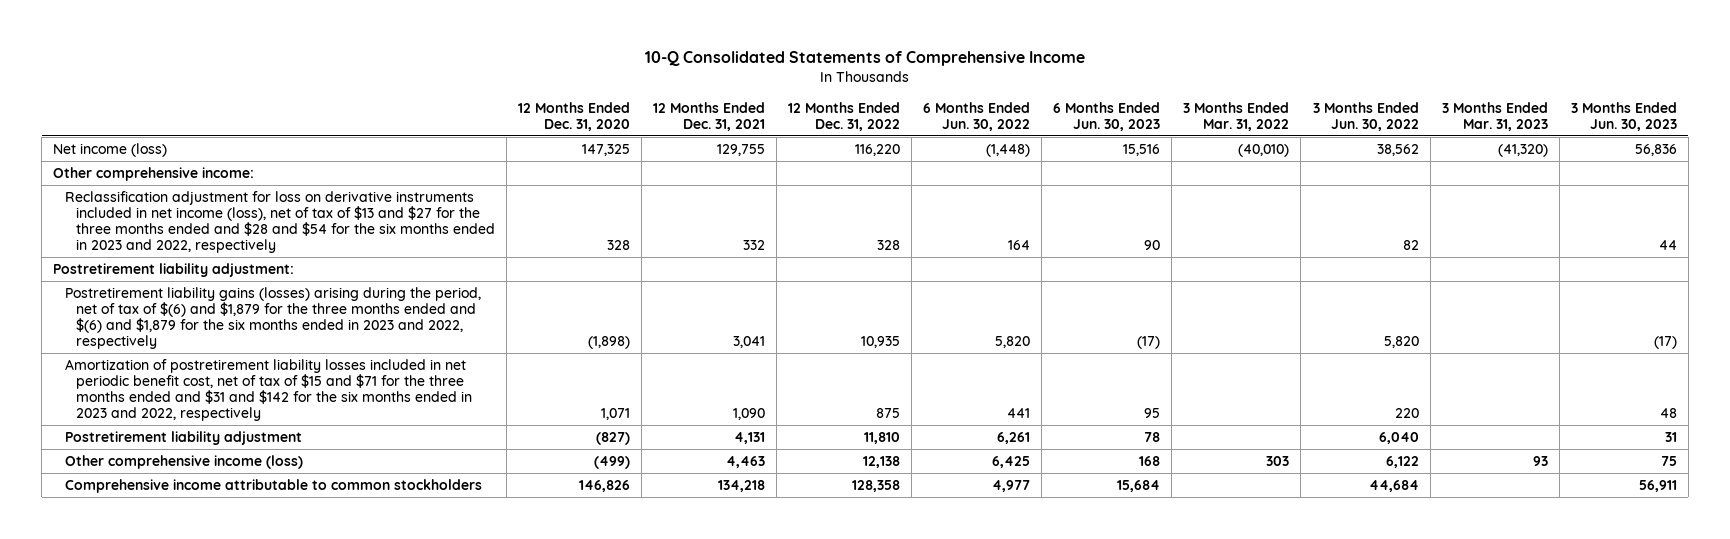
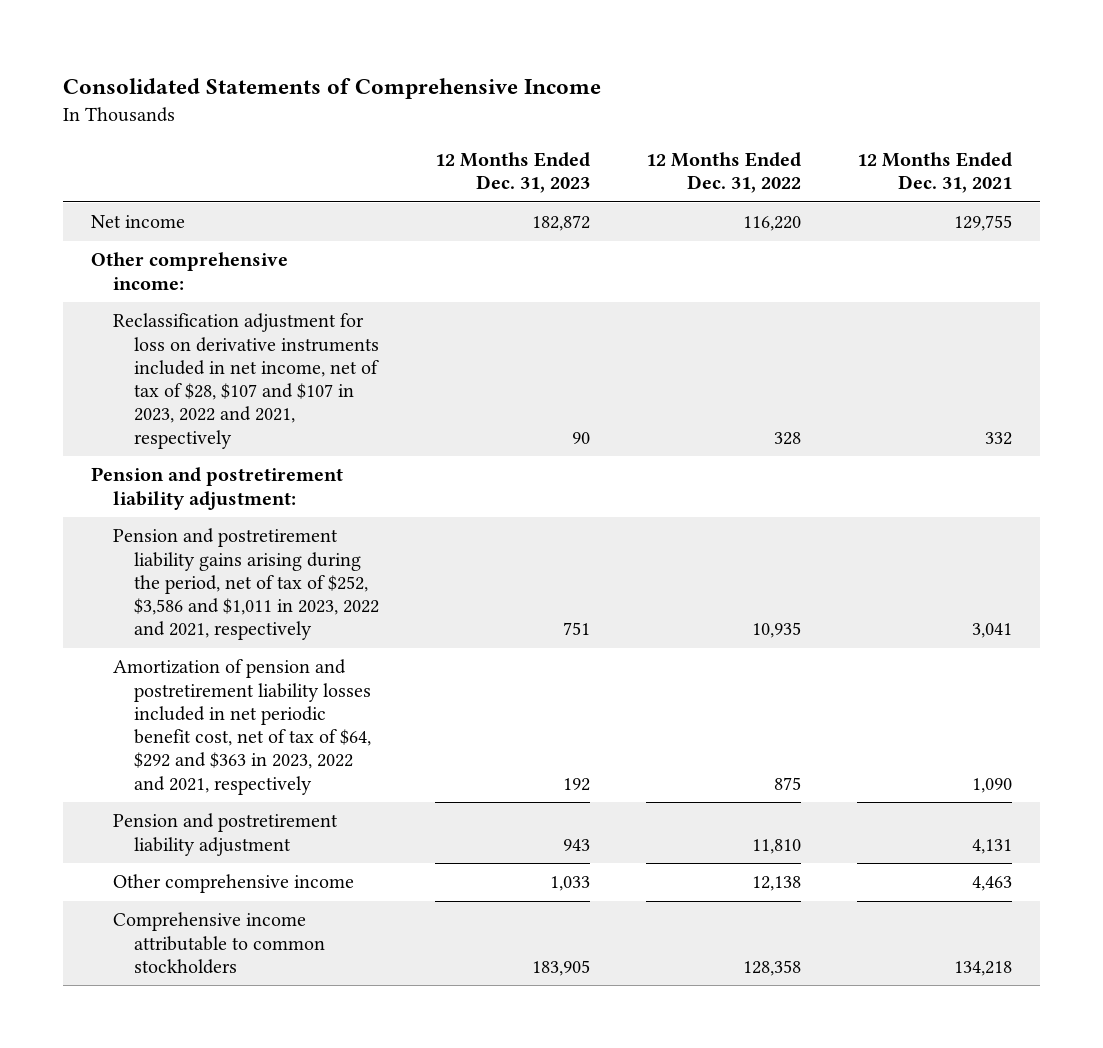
[645,51,1086,67] 10-Q Consolidated Statements of Comprehensive Income -> [63,78,602,100] Consolidated Statements of Comprehensive Income
[517,101,630,131] 12 Months Ended Dec. 31, 2020 -> none
[923,101,1031,131] 6 Months Ended Jun. 30, 2022 -> none
[1053,101,1161,131] 6 Months Ended Jun. 30, 2023 -> none
[1183,101,1290,131] 3 Months Ended Mar. 31, 2022 -> none
[1312,101,1419,131] 3 Months Ended Jun. 30, 2022 -> none
[1441,101,1548,131] 3 Months Ended Mar. 31, 2023 -> none
[1570,101,1677,131] 3 Months Ended Jun. 30, 2023 -> none
none -> [435,152,591,194] 12 Months Ended Dec. 31, 2023
[53,142,168,157] Net income (loss) -> [91,215,186,229] Net income
[64,190,495,253] Reclassification adjustment for loss on derivative instruments included in net income (loss), net of tax of $13 and $27 for the three months ended and $28 and $54 for the six months ended in 2023 and 2022, respectively -> [112,313,380,449] Reclassification adjustment for loss on derivative instruments included in net income, net of tax of $28, $107 and $107 in 2023, 2022 and 2021, respectively
[53,262,295,277] Postretirement liability adjustment: -> [91,467,344,510] Pension and postretirement liability adjustment:
[64,286,481,349] Postretirement liability gains (losses) arising during the period, net of tax of $(6) and $1,879 for the three months ended and $(6) and $1,879 for the six months ended in 2023 and 2022, respectively -> [112,528,380,641] Pension and postretirement liability gains arising during the period, net of tax of $252, $3,586 and $1,011 in 2023, 2022 and 2021, respectively
[64,358,472,421] Amortization of postretirement liability losses included in net periodic benefit cost, net of tax of $15 and $71 for the three months ended and $31 and $142 for the six months ended in 2023 and 2022, respectively -> [112,659,372,795] Amortization of pension and postretirement liability losses included in net periodic benefit cost, net of tax of $64, $292 and $363 in 2023, 2022 and 2021, respectively
[64,430,302,445] Postretirement liability adjustment -> [112,813,338,856] Pension and postretirement liability adjustment
[64,454,303,469] Other comprehensive income (loss) -> [112,874,354,894] Other comprehensive income

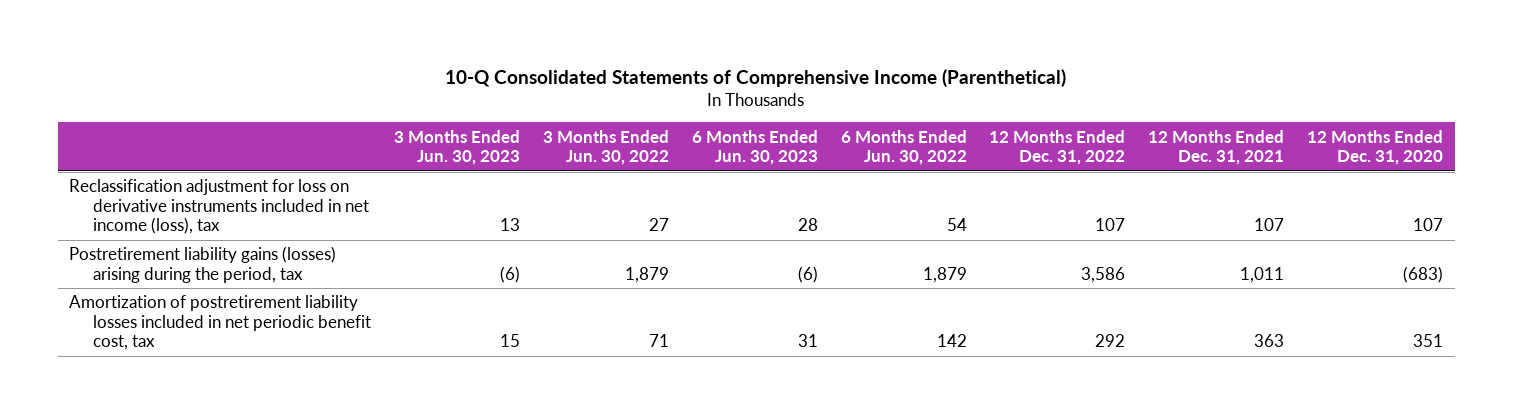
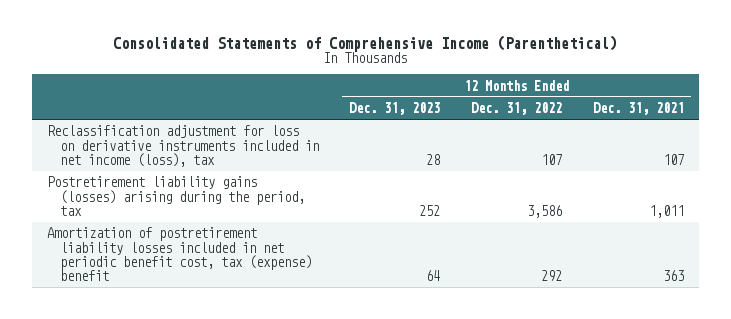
[445,68,1067,87] 10-Q Consolidated Statements of Comprehensive Income (Parenthetical) -> [113,34,618,52] Consolidated Statements of Comprehensive Income (Parenthetical)
[393,129,520,166] 3 Months Ended Jun. 30, 2023 -> none
[542,129,669,166] 3 Months Ended Jun. 30, 2022 -> none
[691,129,818,166] 6 Months Ended Jun. 30, 2023 -> none
[840,129,967,166] 6 Months Ended Jun. 30, 2022 -> none
[1307,129,1444,166] 12 Months Ended Dec. 31, 2020 -> none
none -> [349,102,441,116] Dec. 31, 2023
[69,295,372,351] Amortization of postretirement liability losses included in net periodic benefit cost, tax -> [46,227,312,281] Amortization of postretirement liability losses included in net periodic benefit cost, tax (expense) benefit

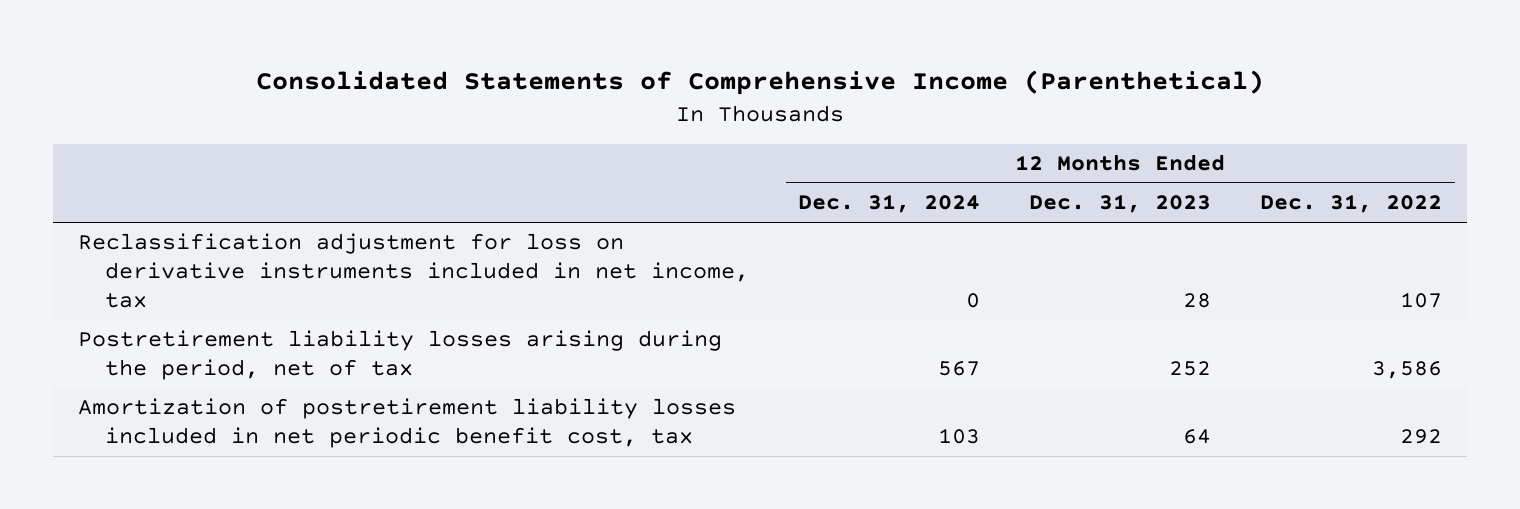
[592,102,684,116] Dec. 31, 2021 -> none
none -> [798,194,981,214] Dec. 31, 2024
[46,125,319,167] Reclassification adjustment for loss on derivative instruments included in net income (loss), tax -> [77,233,750,308] Reclassification adjustment for loss on derivative instruments included in net income, tax
[46,176,305,216] Postretirement liability gains (losses) arising during the period, tax -> [77,330,722,381] Postretirement liability losses arising during the period, net of tax
[46,227,312,281] Amortization of postretirement liability losses included in net periodic benefit cost, tax (expense) benefit -> [77,398,736,449] Amortization of postretirement liability losses included in net periodic benefit cost, tax

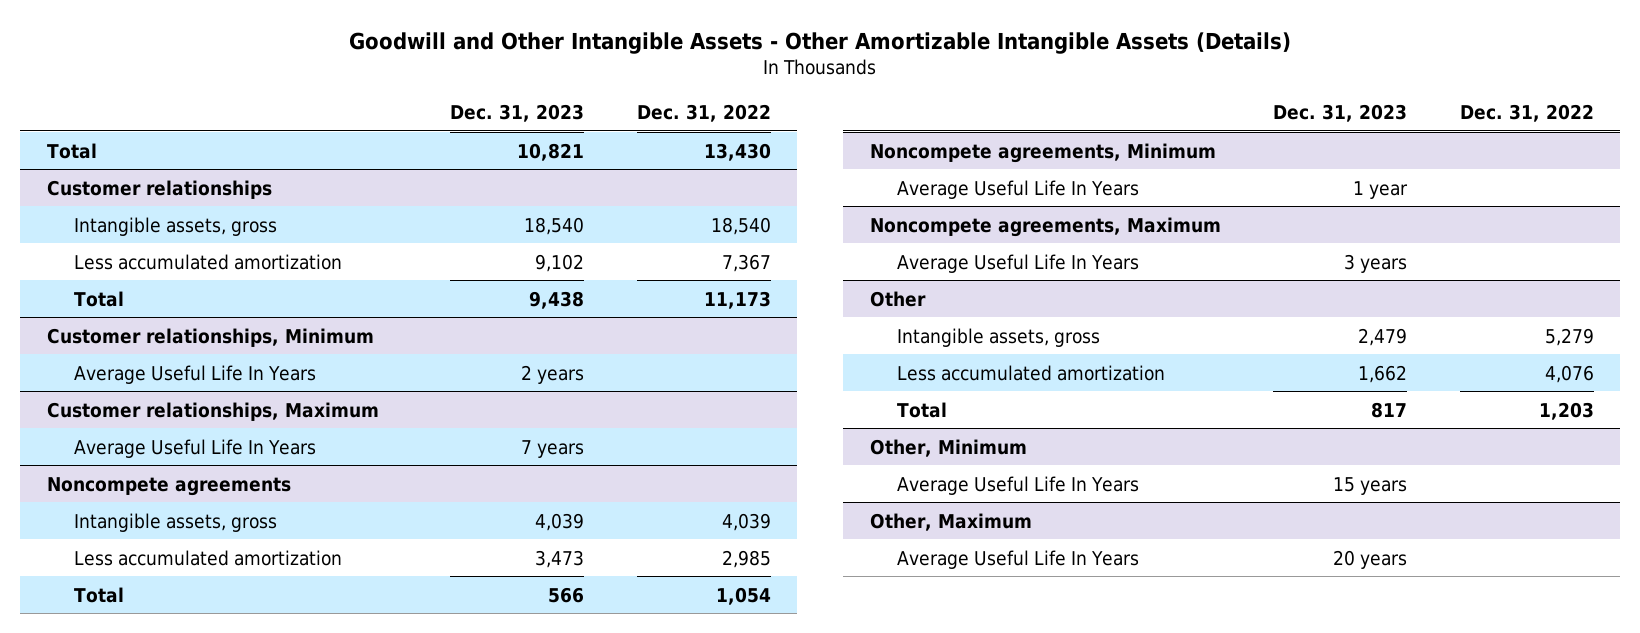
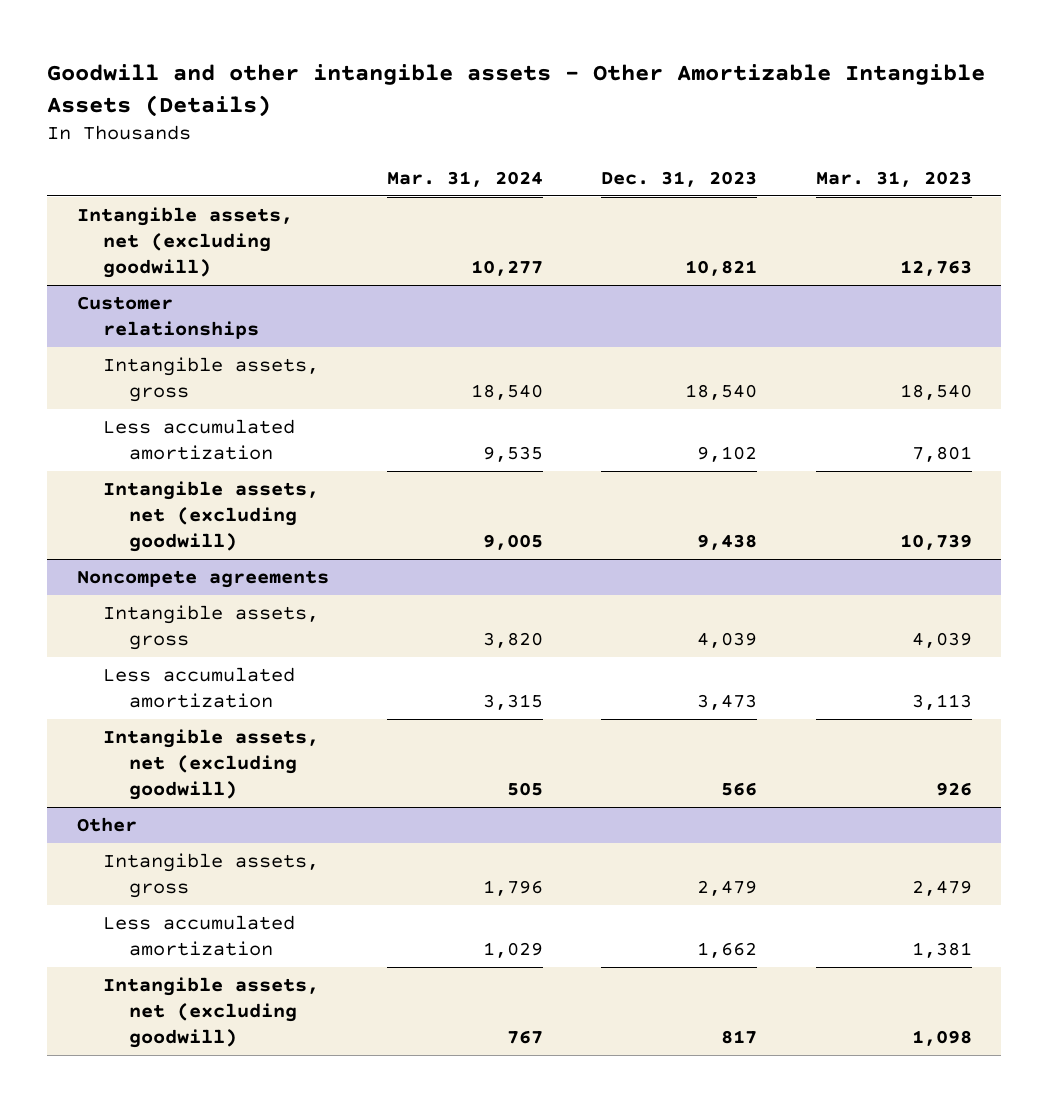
[349,32,1292,55] Goodwill and Other Intangible Assets - Other Amortizable Intangible Assets (Details) -> [47,63,986,117] Goodwill and other intangible assets - Other Amortizable Intangible Assets (Details)
[636,103,771,122] Dec. 31, 2022 -> none
none -> [386,171,543,188] Mar. 31, 2024
none -> [815,171,972,188] Mar. 31, 2023
[46,142,97,159] Total -> [76,207,293,279] Intangible assets, net (excluding goodwill)
[46,327,374,347] Customer relationships, Minimum -> none
[74,364,317,384] Average Useful Life In Years -> none
[46,401,379,421] Customer relationships, Maximum -> none
[74,438,317,458] Average Useful Life In Years -> none
[74,290,125,307] Total -> [102,481,319,553] Intangible assets, net (excluding goodwill)
[869,142,1216,163] Noncompete agreements, Minimum -> none
[897,179,1140,199] Average Useful Life In Years -> none
[869,216,1221,237] Noncompete agreements, Maximum -> none
[897,253,1140,273] Average Useful Life In Years -> none
[74,586,125,603] Total -> [102,729,319,801] Intangible assets, net (excluding goodwill)
[869,438,1027,457] Other, Minimum -> none
[897,475,1140,495] Average Useful Life In Years -> none
[869,512,1032,531] Other, Maximum -> none
[897,549,1140,569] Average Useful Life In Years -> none
[897,401,948,418] Total -> [102,977,319,1049] Intangible assets, net (excluding goodwill)

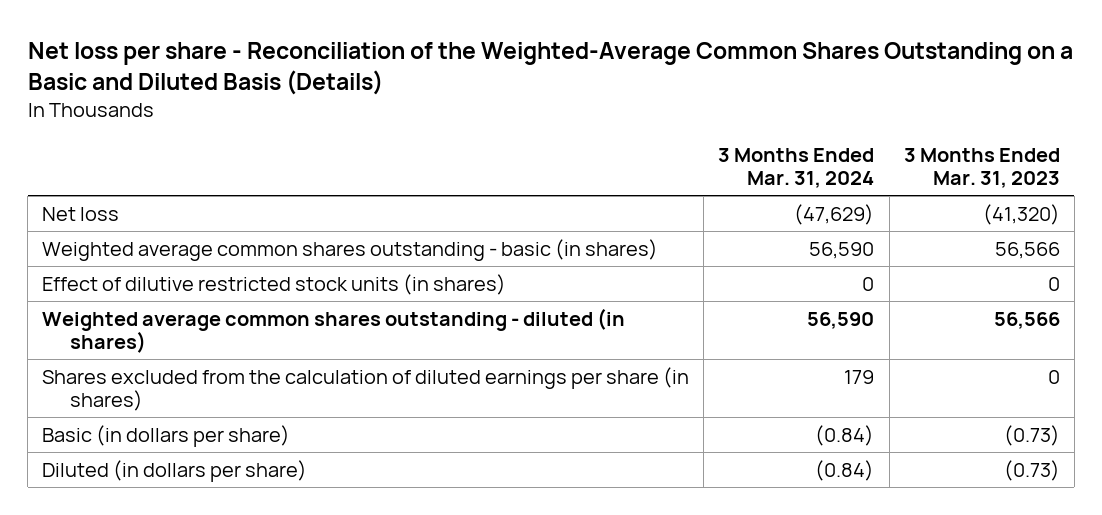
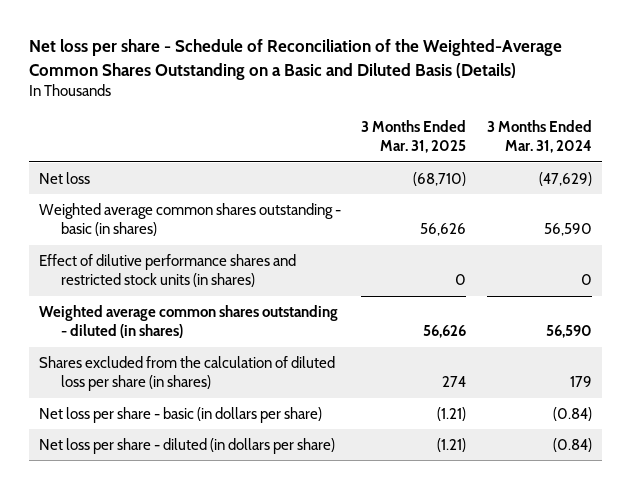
[27,41,1073,96] Net loss per share - Reconciliation of the Weighted-Average Common Shares Outstanding on a Basic and Diluted Basis (Details) -> [29,39,563,80] Net loss per share - Schedule of Reconciliation of the Weighted-Average Common Shares Outstanding on a Basic and Diluted Basis (Details)
[903,148,1060,189] 3 Months Ended Mar. 31, 2023 -> none
none -> [361,119,467,154] 3 Months Ended Mar. 31, 2025
[42,273,507,295] Effect of dilutive restricted stock units (in shares) -> [39,253,297,288] Effect of dilutive performance shares and restricted stock units (in shares)
[42,366,690,411] Shares excluded from the calculation of diluted earnings per share (in shares) -> [39,355,336,392] Shares excluded from the calculation of diluted loss per share (in shares)
[42,424,291,447] Basic (in dollars per share) -> [39,406,323,423] Net loss per share - basic (in dollars per share)
[42,459,308,482] Diluted (in dollars per share) -> [39,437,336,454] Net loss per share - diluted (in dollars per share)

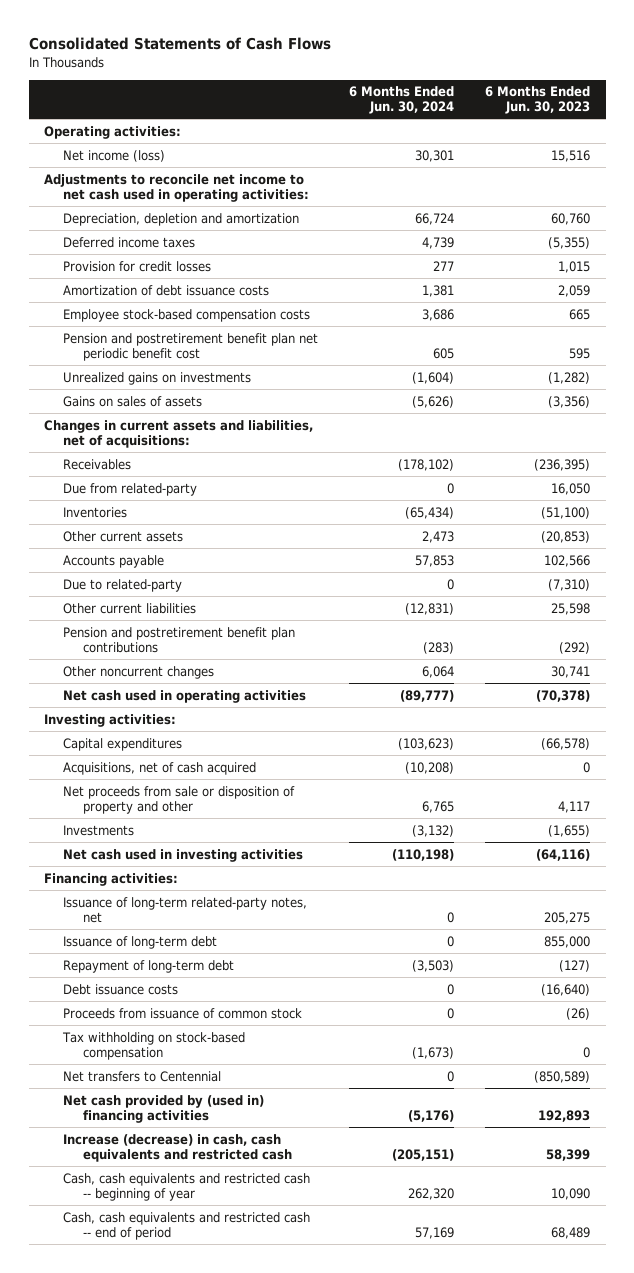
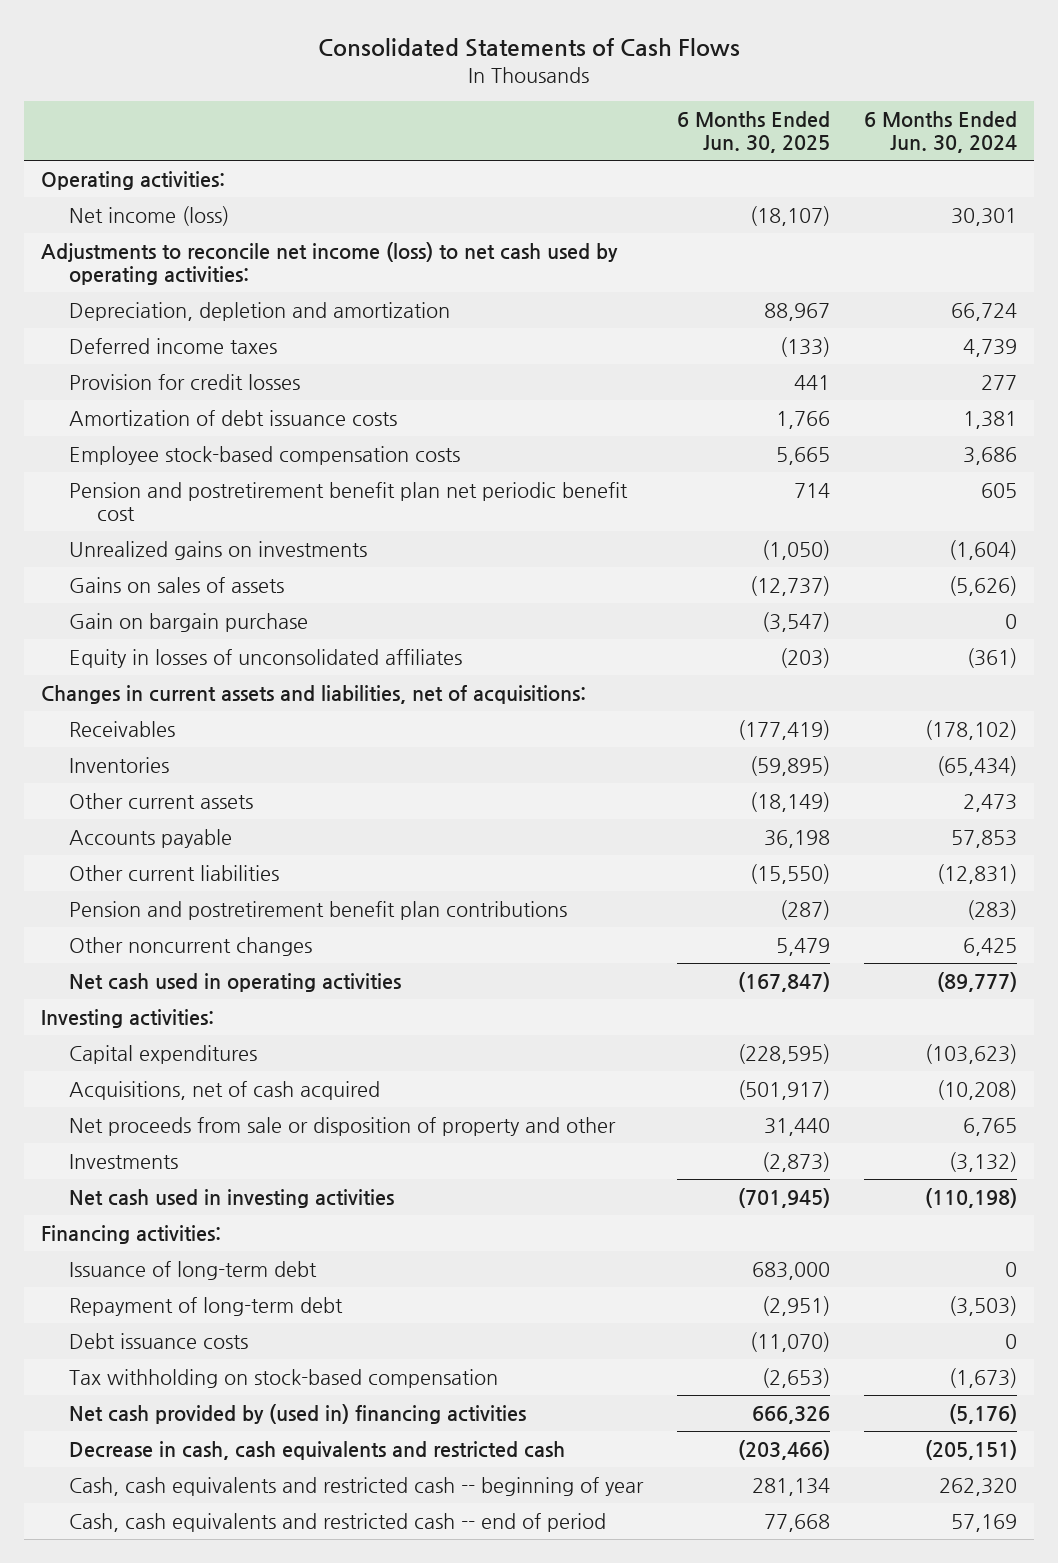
[485,86,591,115] 6 Months Ended Jun. 30, 2023 -> none
none -> [676,111,830,154] 6 Months Ended Jun. 30, 2025
[44,173,310,202] Adjustments to reconcile net income to net cash used in operating activities: -> [41,241,619,285] Adjustments to reconcile net income (loss) to net cash used by operating activities:
none -> [69,612,309,632] Gain on bargain purchase
none -> [69,648,463,668] Equity in losses of unconsolidated affiliates
[63,482,198,496] Due from related-party -> none
[63,578,183,592] Due to related-party -> none
[422,665,455,678] 6,064 -> [962,937,1017,956] 6,425
[63,896,308,923] Issuance of long-term related-party notes, net -> none
[63,1007,303,1019] Proceeds from issuance of common stock -> none
[63,1070,222,1082] Net transfers to Centennial -> none
[63,1133,292,1162] Increase (decrease) in cash, cash equivalents and restricted cash -> [69,1440,566,1460] Decrease in cash, cash equivalents and restricted cash

